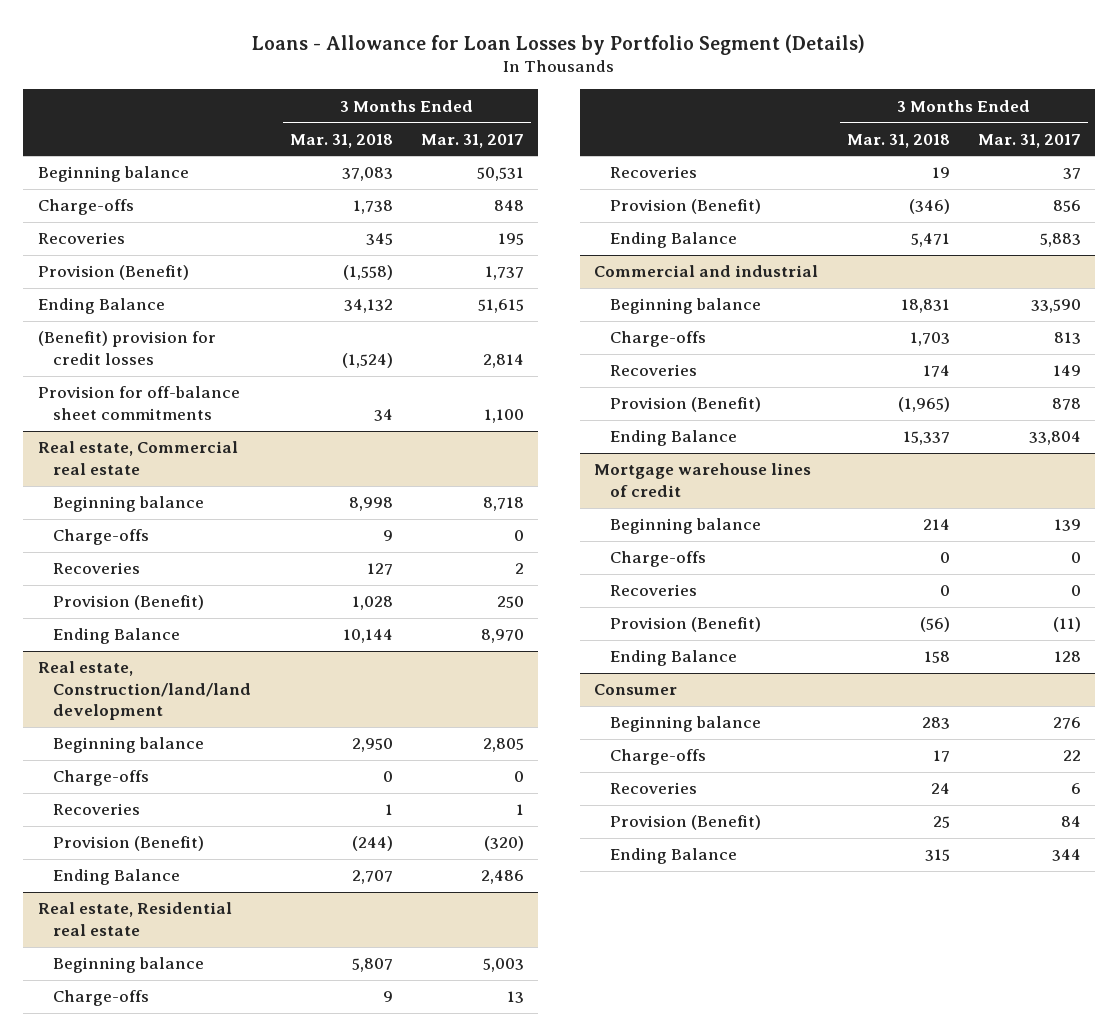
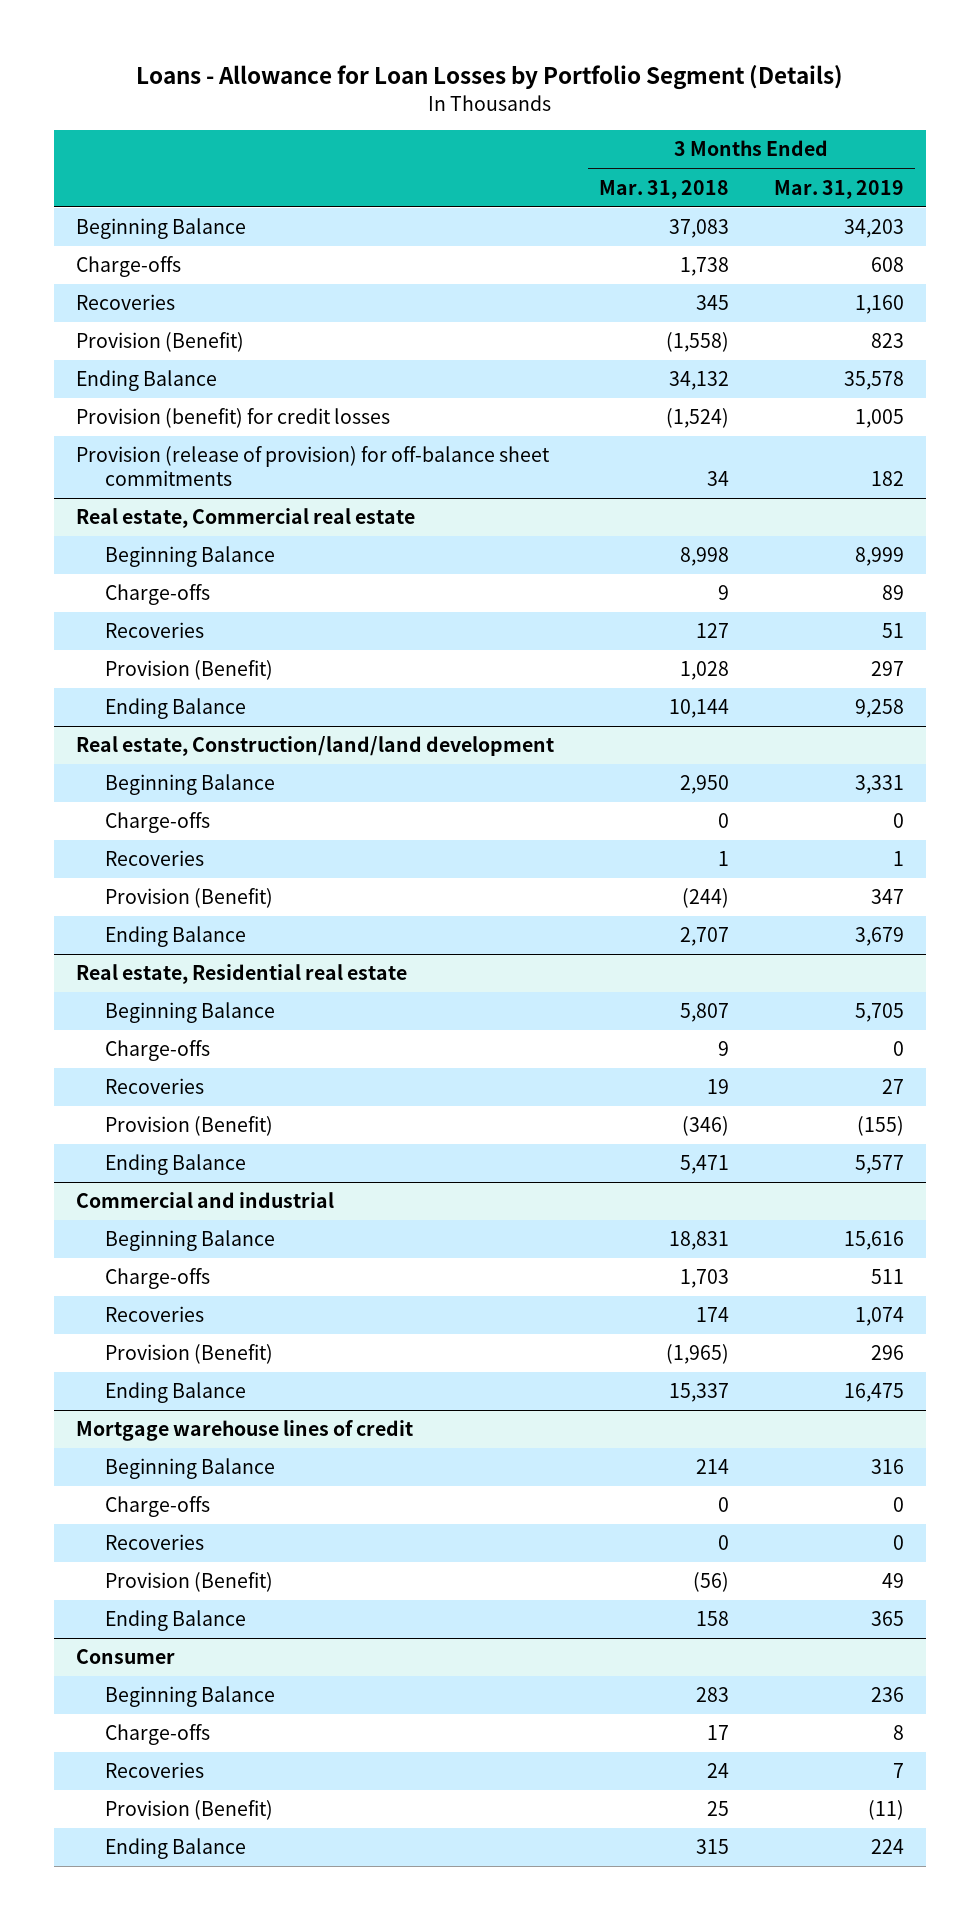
[421,133,525,148] Mar. 31, 2017 -> none
none -> [773,179,904,199] Mar. 31, 2019
[37,166,189,183] Beginning balance -> [76,218,247,240] Beginning Balance
[37,331,216,365] (Benefit) provision for credit losses -> [76,408,391,429] Provision (benefit) for credit losses
[37,386,240,420] Provision for off-balance sheet commitments -> [76,446,551,486] Provision (release of provision) for off-balance sheet commitments
[52,496,204,513] Beginning balance -> [105,546,276,568] Beginning Balance
[52,737,204,754] Beginning balance -> [105,774,276,796] Beginning Balance
[52,957,204,974] Beginning balance -> [105,1002,276,1024] Beginning Balance
[609,298,761,315] Beginning balance -> [105,1230,276,1252] Beginning Balance
[609,518,761,535] Beginning balance -> [105,1458,276,1480] Beginning Balance
[609,716,761,733] Beginning balance -> [105,1686,276,1708] Beginning Balance

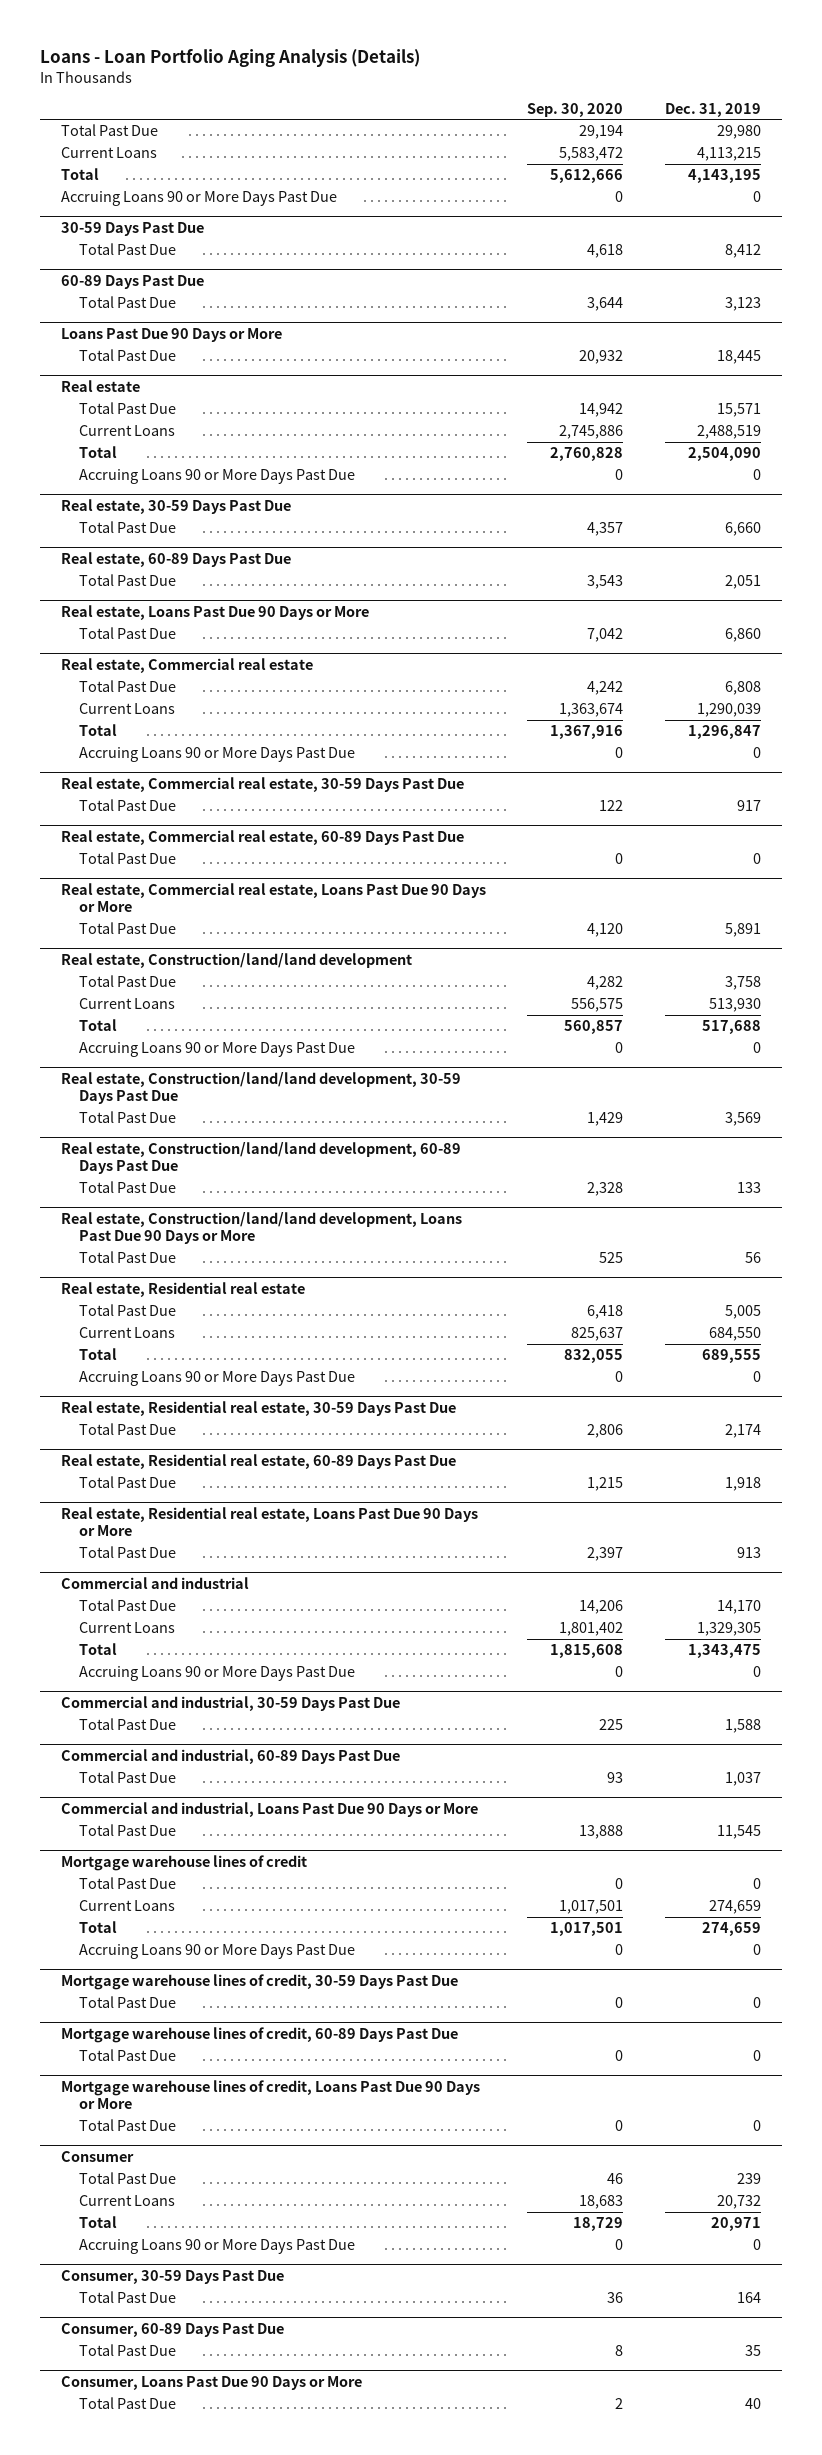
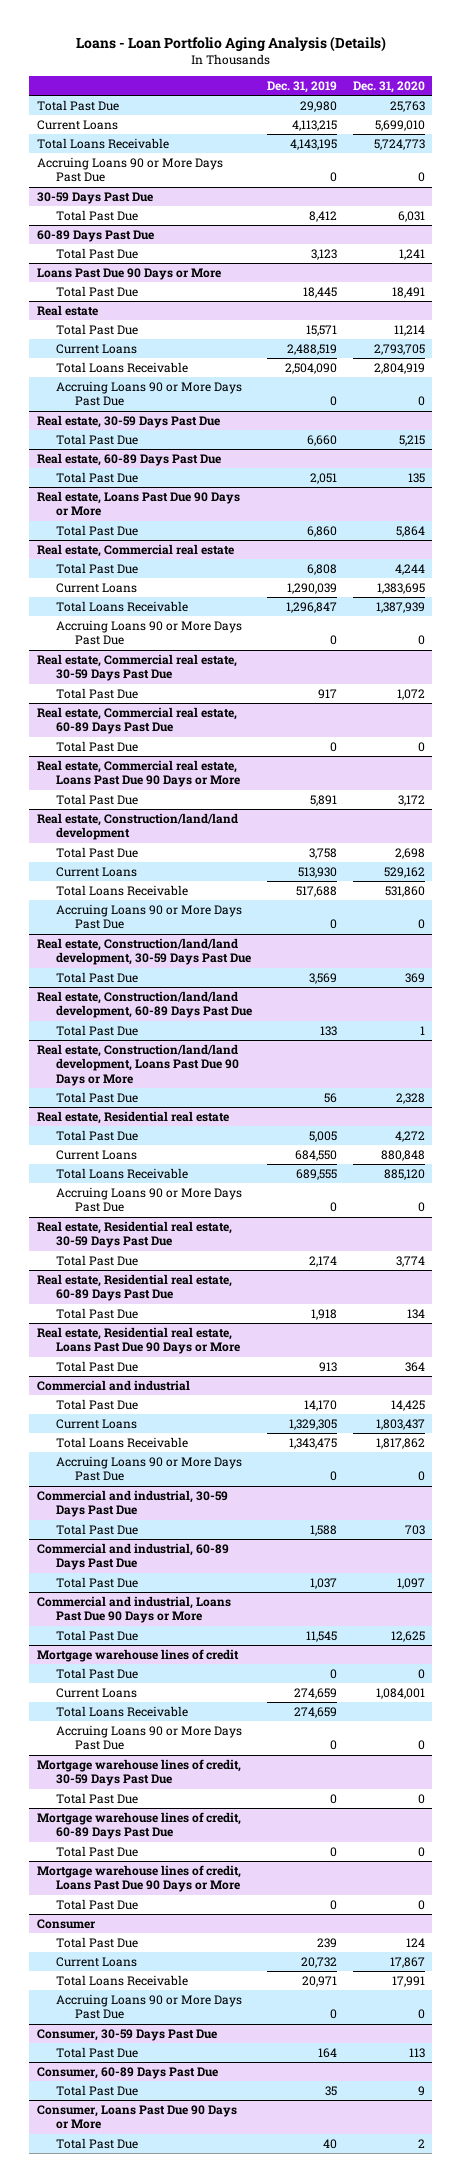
[527,102,624,117] Sep. 30, 2020 -> none
none -> [352,81,425,94] Dec. 31, 2020
[60,168,99,181] Total -> [37,137,170,149] Total Loans Receivable
[78,446,117,459] Total -> [56,361,189,373] Total Loans Receivable
[78,724,117,737] Total -> [56,600,189,612] Total Loans Receivable
[78,1019,117,1032] Total -> [56,884,189,896] Total Loans Receivable
[78,1348,117,1361] Total -> [56,1167,189,1179] Total Loans Receivable
[78,1643,117,1656] Total -> [56,1436,189,1448] Total Loans Receivable
[78,1921,117,1934] Total -> [56,1705,189,1717] Total Loans Receivable
[78,2216,117,2229] Total -> [56,1974,189,1986] Total Loans Receivable

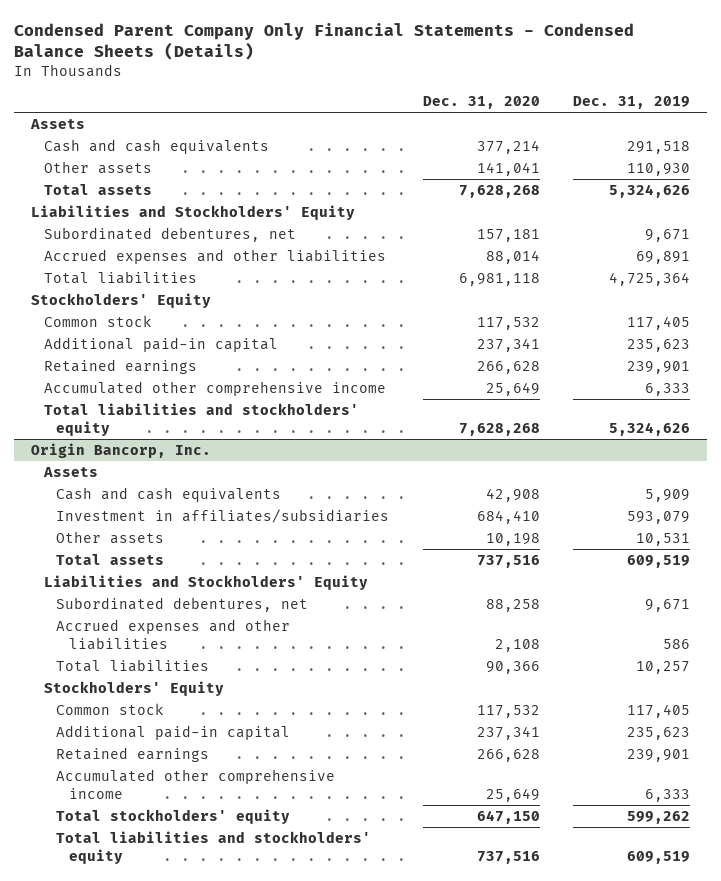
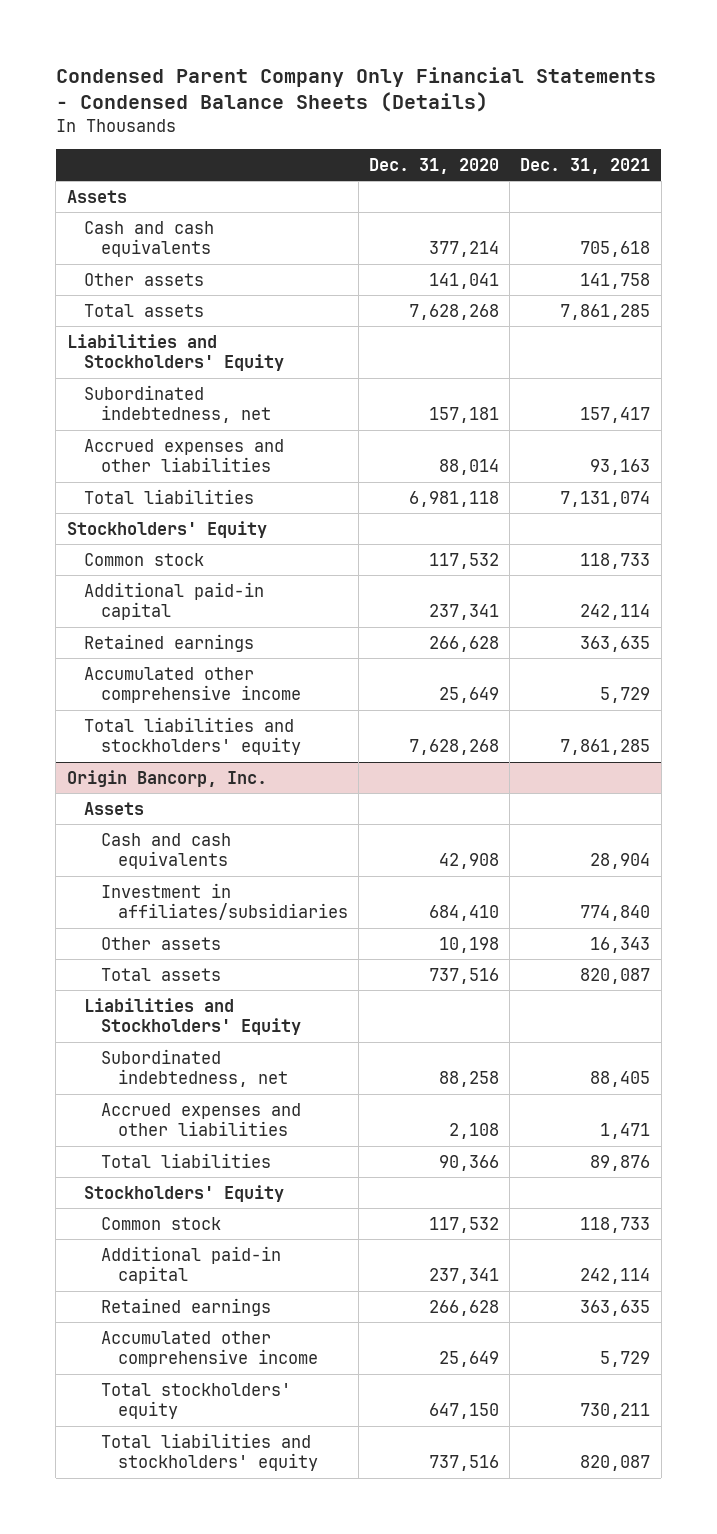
[573,95,691,109] Dec. 31, 2019 -> none
none -> [520,158,651,175] Dec. 31, 2021
[43,227,296,243] Subordinated debentures, net -> [83,384,271,424] Subordinated indebtedness, net
[56,597,309,613] Subordinated debentures, net -> [100,1048,288,1088] Subordinated indebtedness, net

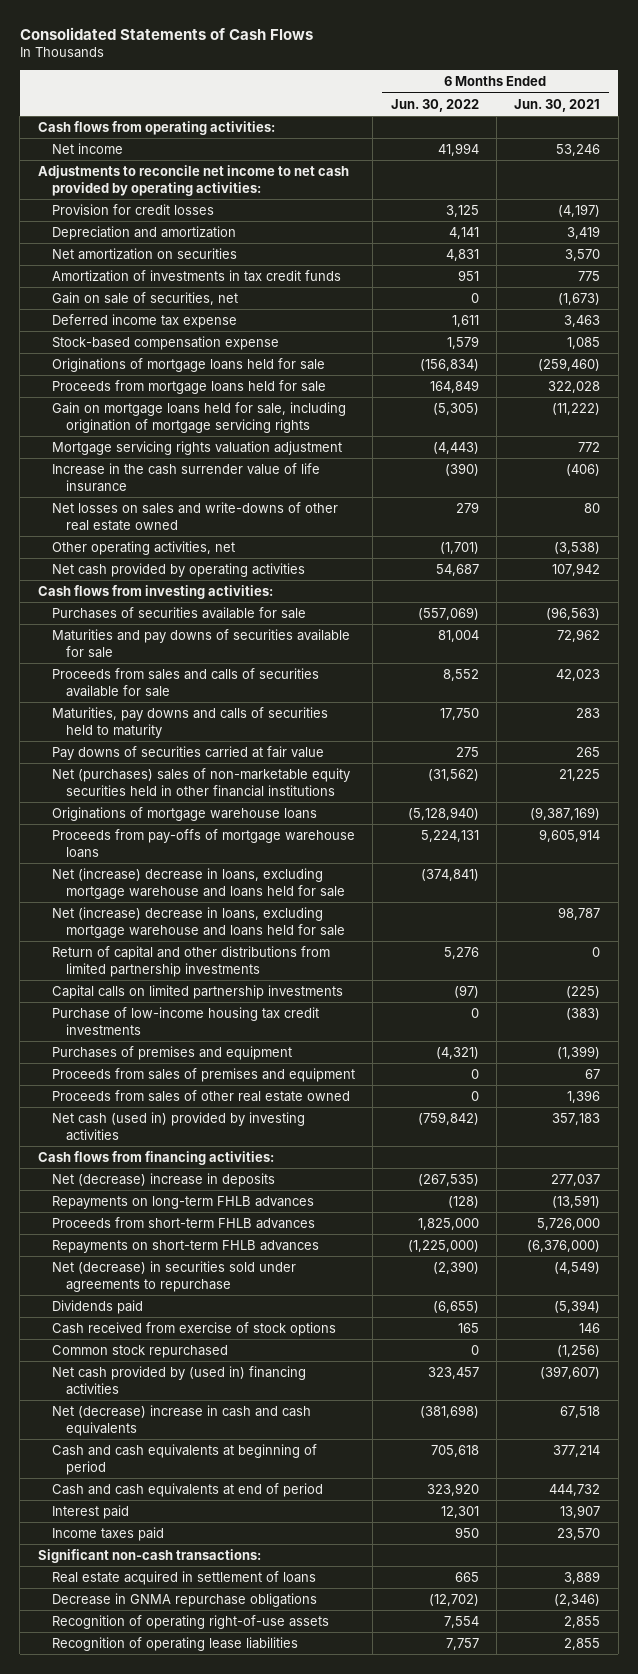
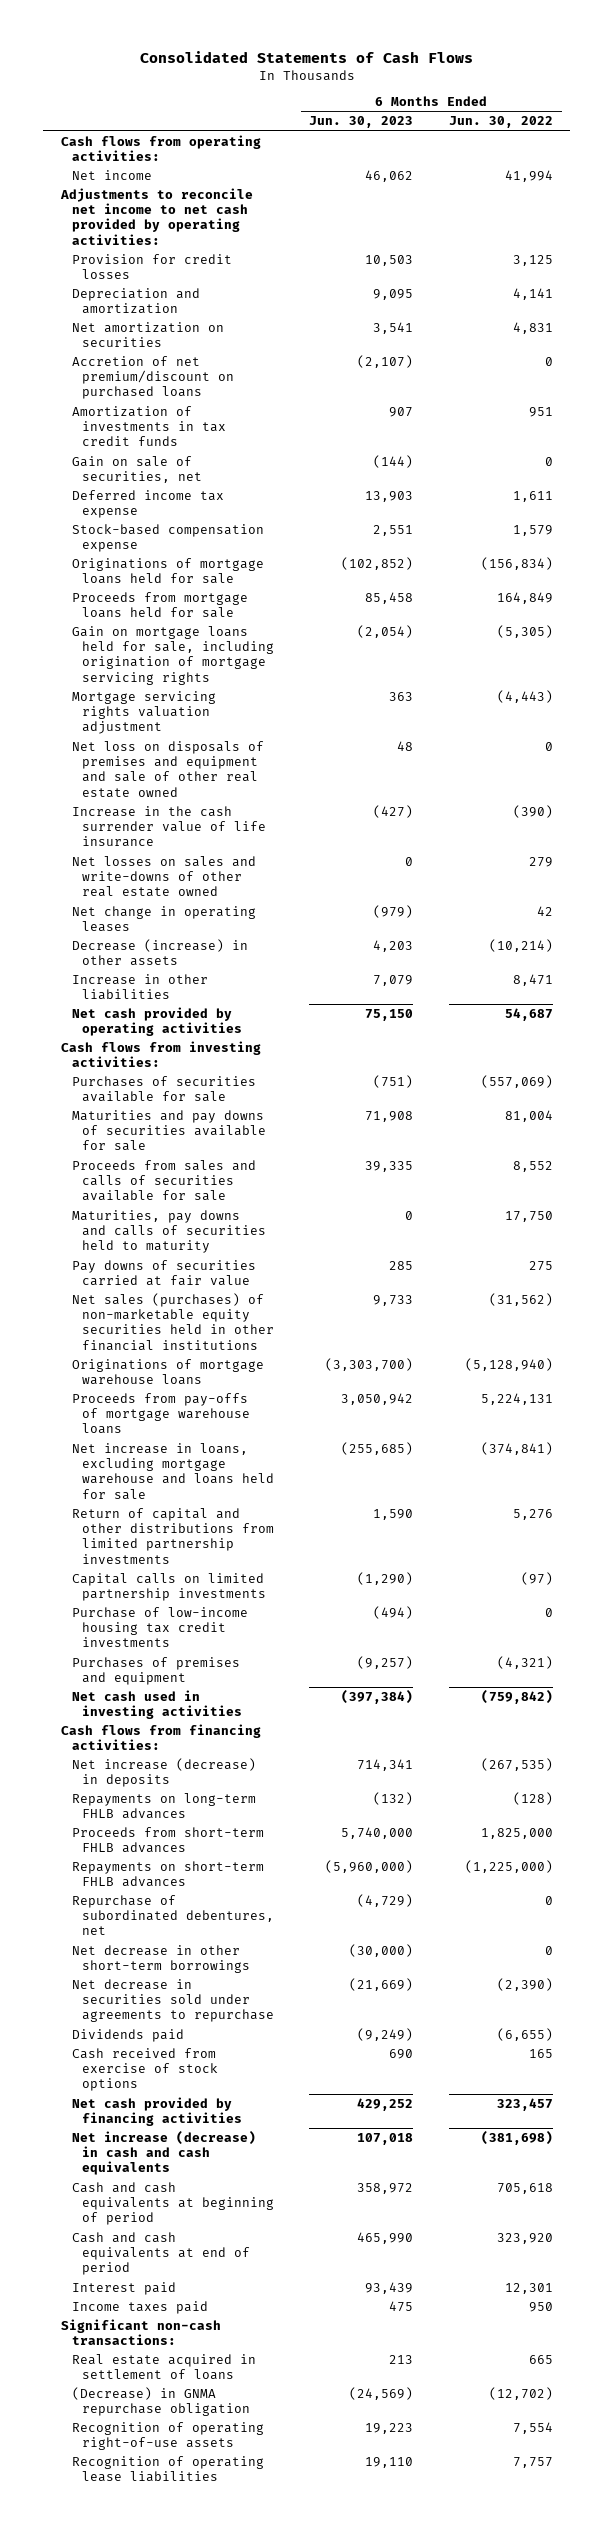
[514,98,601,112] Jun. 30, 2021 -> none
none -> [309,116,414,129] Jun. 30, 2023
none -> [71,355,235,400] Accretion of net premium/discount on purchased loans
none -> [71,740,264,798] Net loss on disposals of premises and equipment and sale of other real estate owned
[51,540,235,555] Other operating activities, net -> none
none -> [71,905,256,933] Net change in operating leases
none -> [71,938,248,967] Decrease (increase) in other assets
none -> [71,973,208,1001] Increase in other liabilities
[51,767,350,797] Net (purchases) sales of non-marketable equity securities held in other financial institutions -> [71,1292,275,1351] Net sales (purchases) of non-marketable equity securities held in other financial institutions
[51,906,345,938] Net (increase) decrease in loans, excluding mortgage warehouse and loans held for sale -> none
[51,867,345,899] Net (increase) decrease in loans, excluding mortgage warehouse and loans held for sale -> [71,1442,275,1500] Net increase in loans, excluding mortgage warehouse and loans held for sale
[51,1067,355,1082] Proceeds from sales of premises and equipment -> none
[51,1089,350,1102] Proceeds from sales of other real estate owned -> none
[51,1111,305,1141] Net cash (used in) provided by investing activities -> [71,1689,243,1720] Net cash used in investing activities
[51,1172,275,1187] Net (decrease) increase in deposits -> [71,1757,256,1788] Net increase (decrease) in deposits
none -> [71,1894,275,1936] Repurchase of subordinated debentures, net
none -> [71,1944,251,1974] Net decrease in other short-term borrowings
[51,1260,296,1292] Net (decrease) in securities sold under agreements to repurchase -> [71,1978,275,2023] Net decrease in securities sold under agreements to repurchase
[51,1344,228,1358] Common stock repurchased -> none
[51,1365,306,1395] Net cash provided by (used in) financing activities -> [71,2096,243,2127] Net cash provided by financing activities
[51,1404,311,1436] Net (decrease) increase in cash and cash equivalents -> [71,2130,256,2176] Net increase (decrease) in cash and cash equivalents
[51,1592,317,1607] Decrease in GNMA repurchase obligations -> [71,2386,251,2417] (Decrease) in GNMA repurchase obligation

